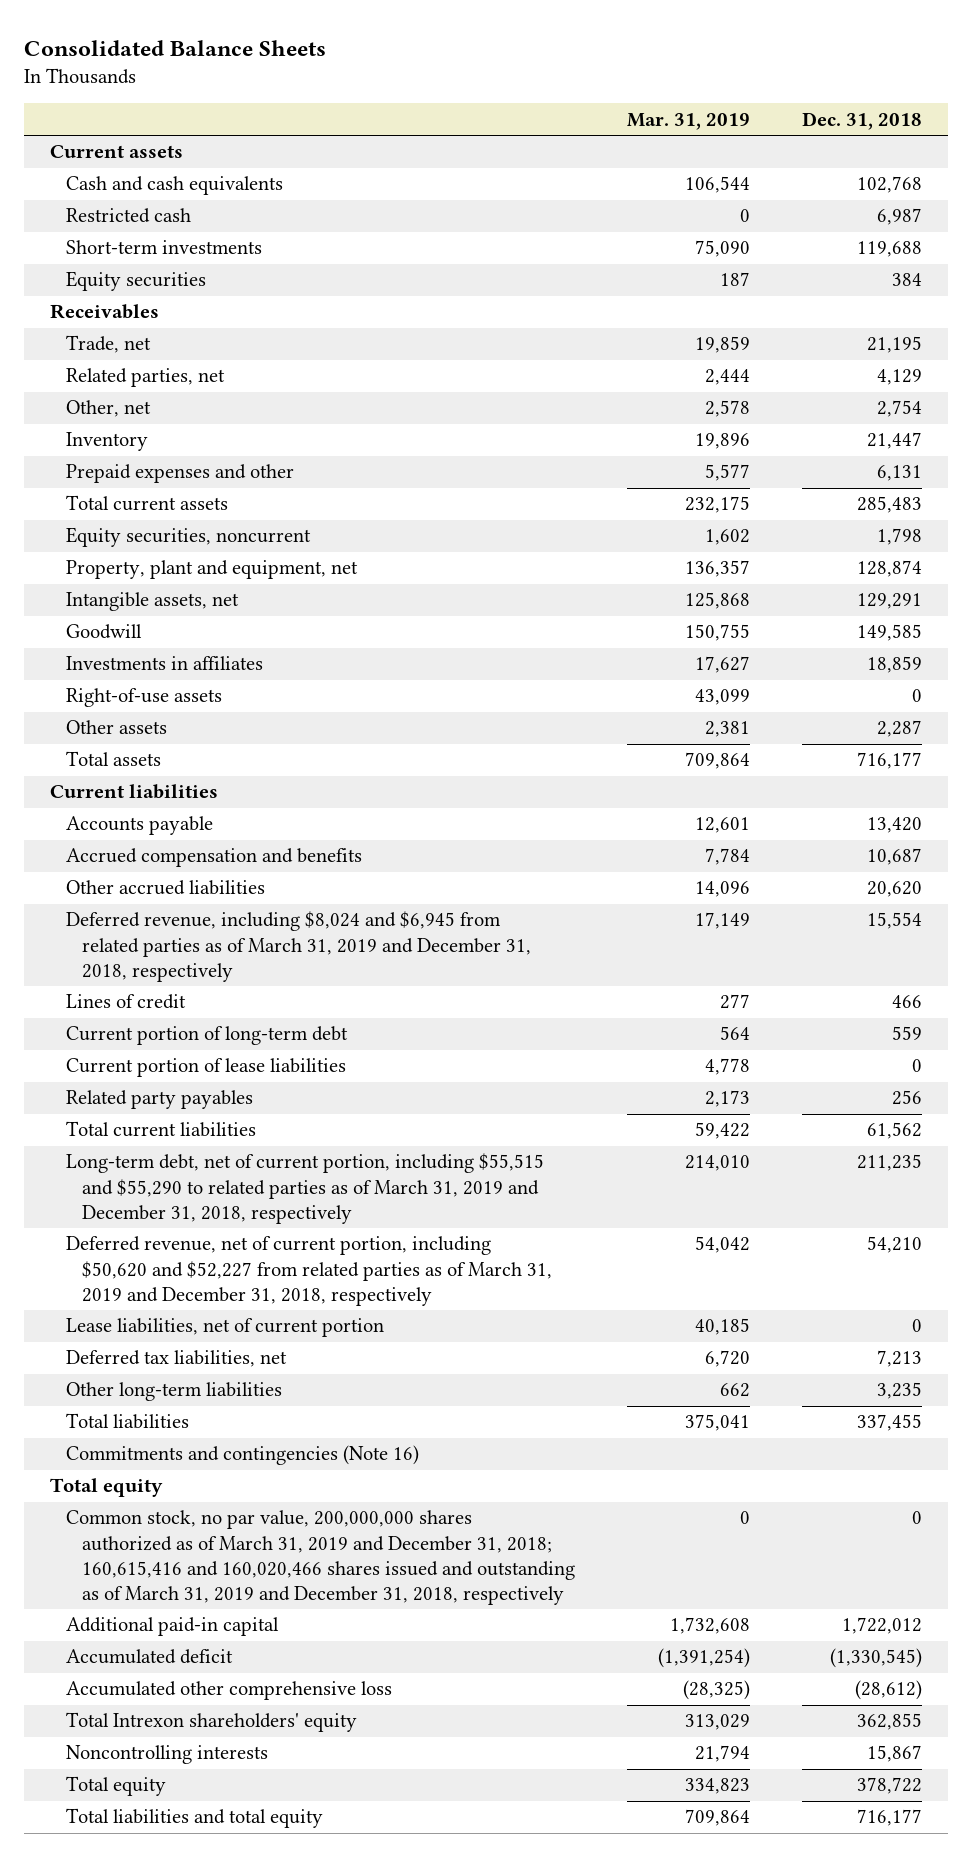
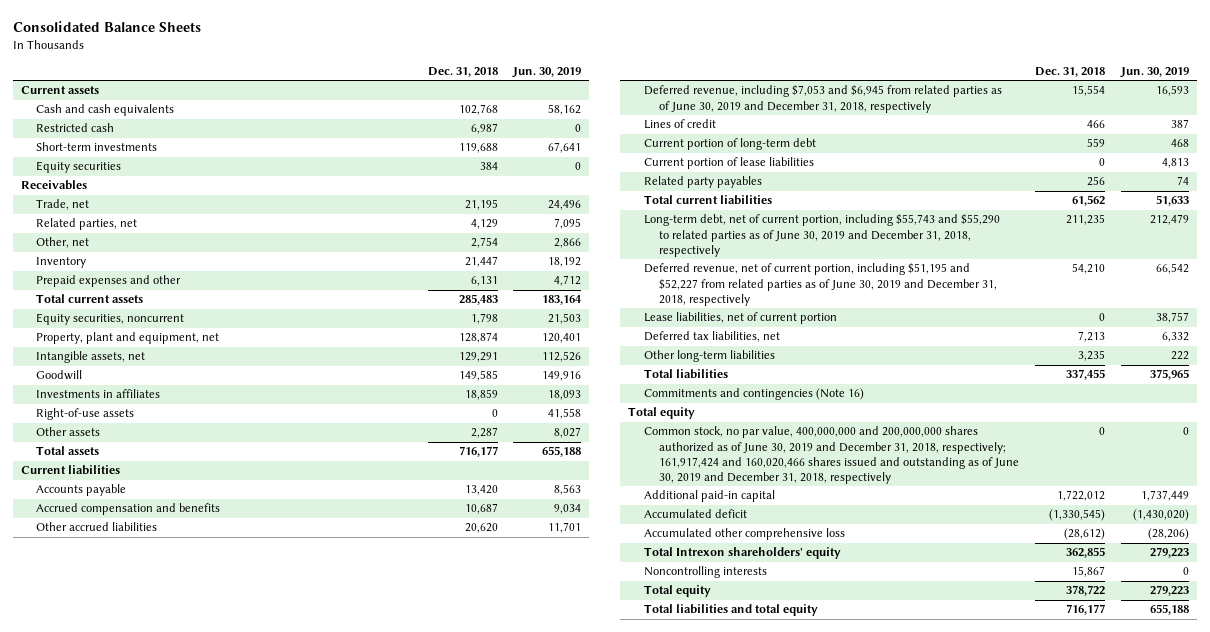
[627,112,751,130] Mar. 31, 2019 -> none
none -> [512,67,582,79] Jun. 30, 2019
[66,911,532,982] Deferred revenue, including $8,024 and $6,945 from related parties as of March 31, 2019 and December 31, 2018, respectively -> [643,85,1002,113] Deferred revenue, including $7,053 and $6,945 from related parties as of June 30, 2019 and December 31, 2018, respectively
[66,1153,545,1224] Long-term debt, net of current portion, including $55,515 and $55,290 to related parties as of March 31, 2019 and December 31, 2018, respectively -> [643,214,1000,257] Long-term debt, net of current portion, including $55,743 and $55,290 to related parties as of June 30, 2019 and December 31, 2018, respectively
[66,1236,553,1306] Deferred revenue, net of current portion, including $50,620 and $52,227 from related parties as of March 31, 2019 and December 31, 2018, respectively -> [643,263,998,306] Deferred revenue, net of current portion, including $51,195 and $52,227 from related parties as of June 30, 2019 and December 31, 2018, respectively
[66,1510,576,1606] Common stock, no par value, 200,000,000 shares authorized as of March 31, 2019 and December 31, 2018; 160,615,416 and 160,020,466 shares issued and outstanding as of March 31, 2019 and December 31, 2018, respectively -> [643,426,1020,485] Common stock, no par value, 400,000,000 and 200,000,000 shares authorized as of June 30, 2019 and December 31, 2018, respectively; 161,917,424 and 160,020,466 shares issued and outstanding as of June 30, 2019 and December 31, 2018, respectively

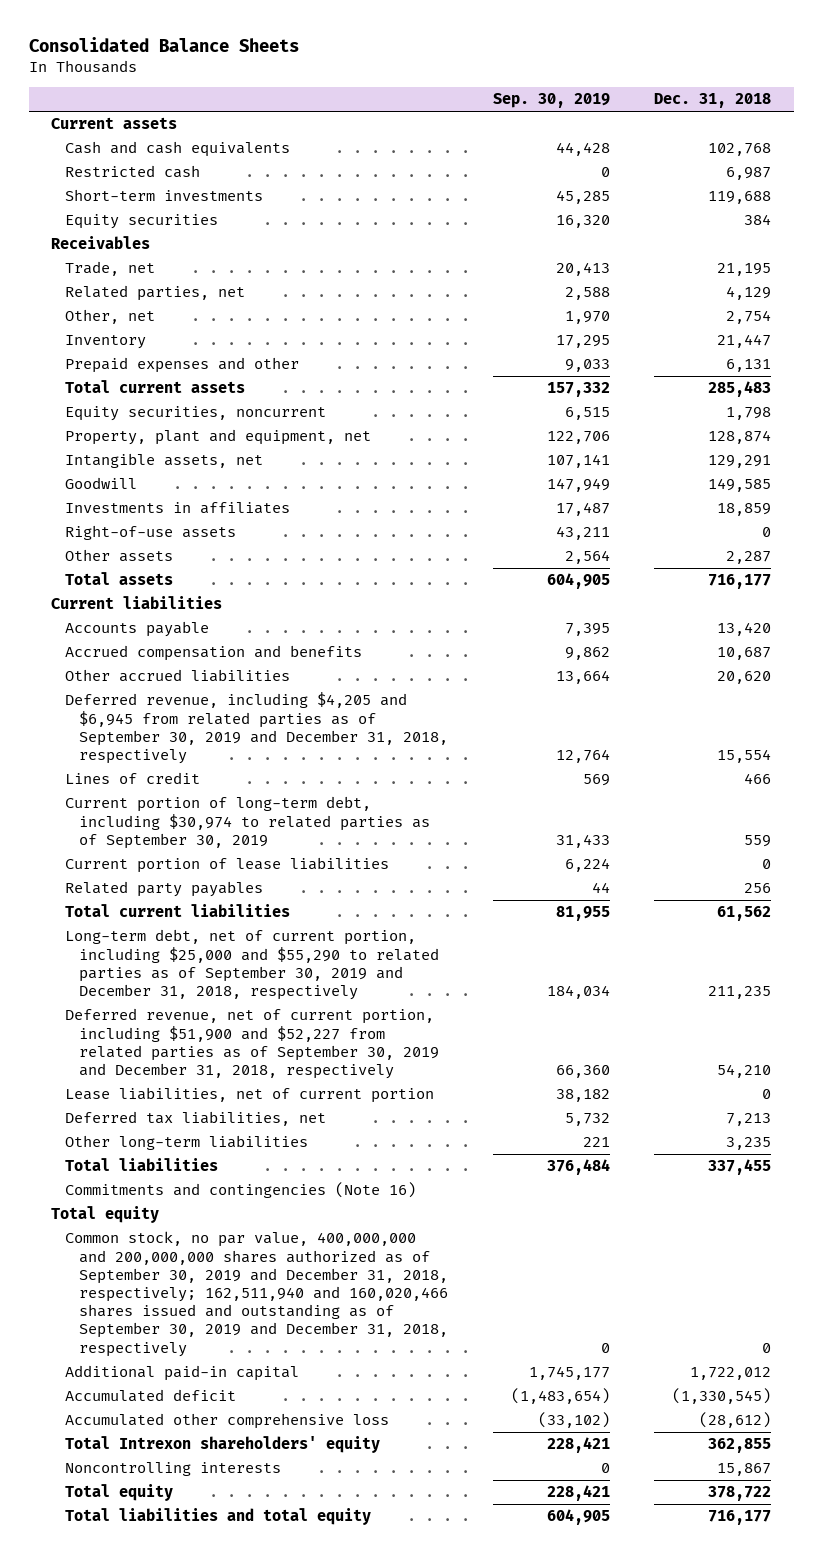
[512,67,582,79] Jun. 30, 2019 -> none
none -> [492,93,610,109] Sep. 30, 2019
[643,85,1002,113] Deferred revenue, including $7,053 and $6,945 from related parties as of June 30, 2019 and December 31, 2018, respectively -> [65,692,449,764] Deferred revenue, including $4,205 and $6,945 from related parties as of September 30, 2019 and December 31, 2018, respectively
[643,138,816,151] Current portion of long-term debt -> [65,796,431,849] Current portion of long-term debt, including $30,974 to related parties as of September 30, 2019
[643,214,1000,257] Long-term debt, net of current portion, including $55,743 and $55,290 to related parties as of June 30, 2019 and December 31, 2018, respectively -> [65,929,440,1000] Long-term debt, net of current portion, including $25,000 and $55,290 to related parties as of September 30, 2019 and December 31, 2018, respectively
[643,263,998,306] Deferred revenue, net of current portion, including $51,195 and $52,227 from related parties as of June 30, 2019 and December 31, 2018, respectively -> [65,1008,440,1079] Deferred revenue, net of current portion, including $51,900 and $52,227 from related parties as of September 30, 2019 and December 31, 2018, respectively
[643,426,1020,485] Common stock, no par value, 400,000,000 and 200,000,000 shares authorized as of June 30, 2019 and December 31, 2018, respectively; 161,917,424 and 160,020,466 shares issued and outstanding as of June 30, 2019 and December 31, 2018, respectively -> [65,1231,449,1357] Common stock, no par value, 400,000,000 and 200,000,000 shares authorized as of September 30, 2019 and December 31, 2018, respectively; 162,511,940 and 160,020,466 shares issued and outstanding as of September 30, 2019 and December 31, 2018, respectively

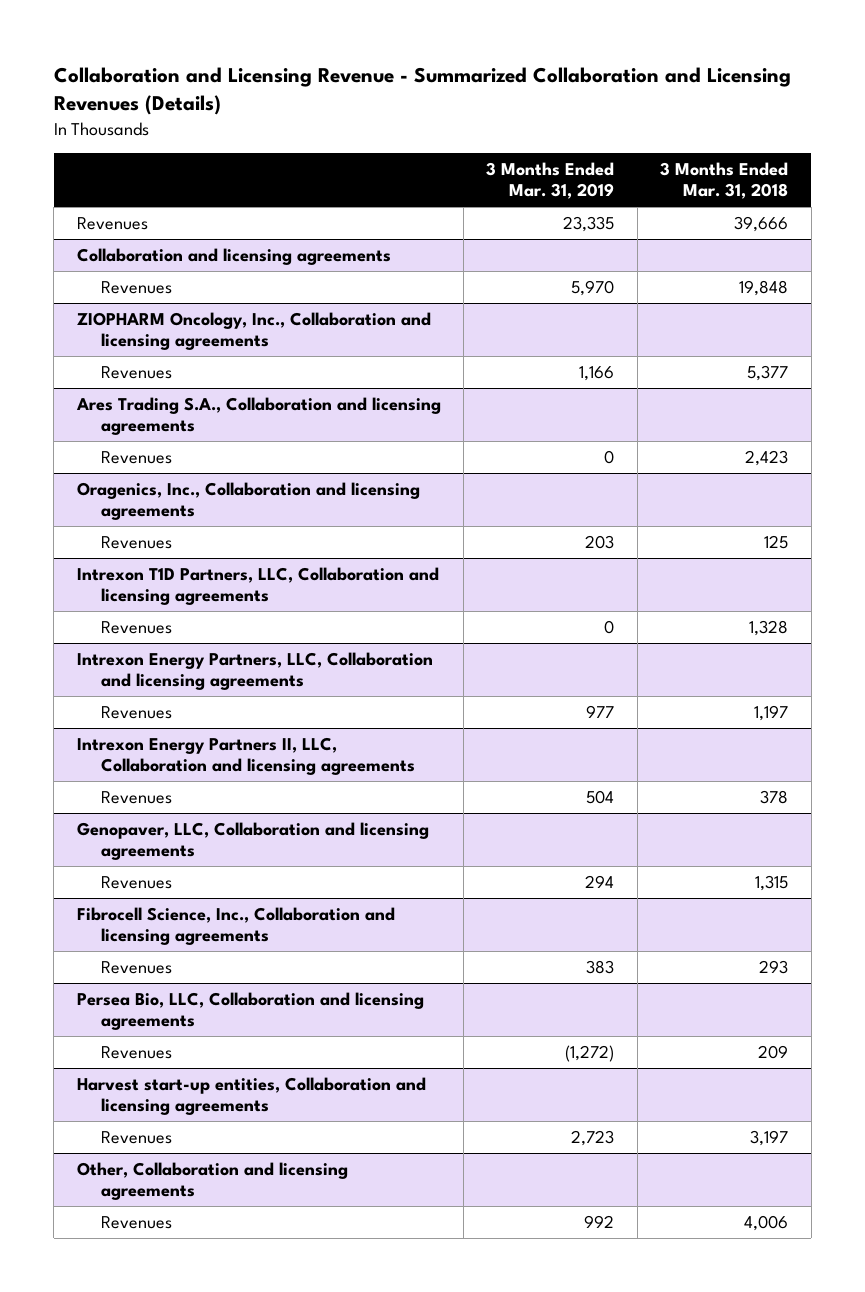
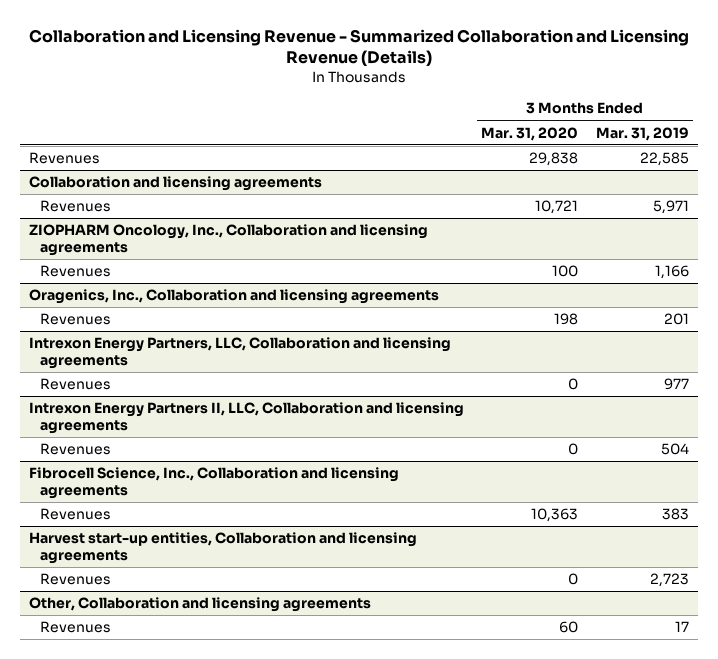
[53,66,791,116] Collaboration and Licensing Revenue - Summarized Collaboration and Licensing Revenues (Details) -> [28,28,689,67] Collaboration and Licensing Revenue - Summarized Collaboration and Licensing Revenue (Details)
[660,162,789,200] 3 Months Ended Mar. 31, 2018 -> none
none -> [481,126,579,141] Mar. 31, 2020
[563,216,615,233] 23,335 -> [639,152,689,167] 22,585
[571,280,615,297] 5,970 -> [652,200,689,215] 5,971
[75,397,441,436] Ares Trading S.A., Collaboration and licensing agreements -> none
[100,451,172,465] Revenues -> none
[76,567,439,606] Intrexon T1D Partners, LLC, Collaboration and licensing agreements -> none
[100,621,172,635] Revenues -> none
[585,535,615,550] 203 -> [663,313,689,326] 201
[76,822,429,861] Genopaver, LLC, Collaboration and licensing agreements -> none
[100,876,172,890] Revenues -> none
[76,992,424,1031] Persea Bio, LLC, Collaboration and licensing agreements -> none
[100,1046,172,1060] Revenues -> none
[584,1215,615,1229] 992 -> [674,621,689,633] 17

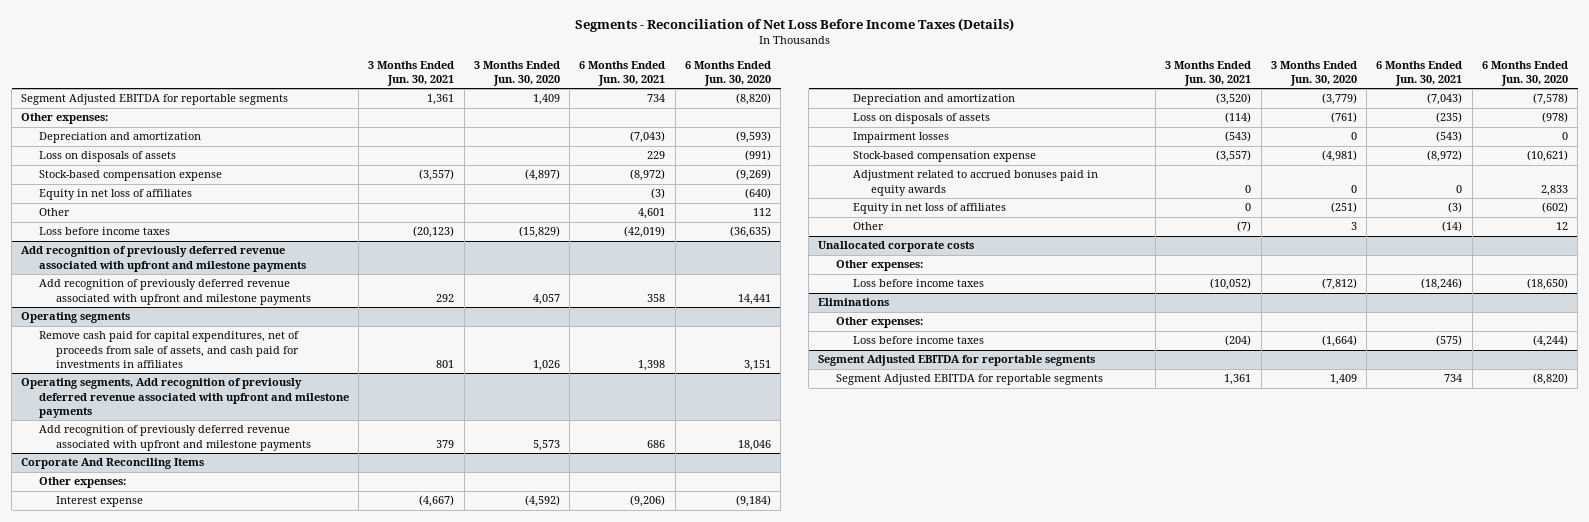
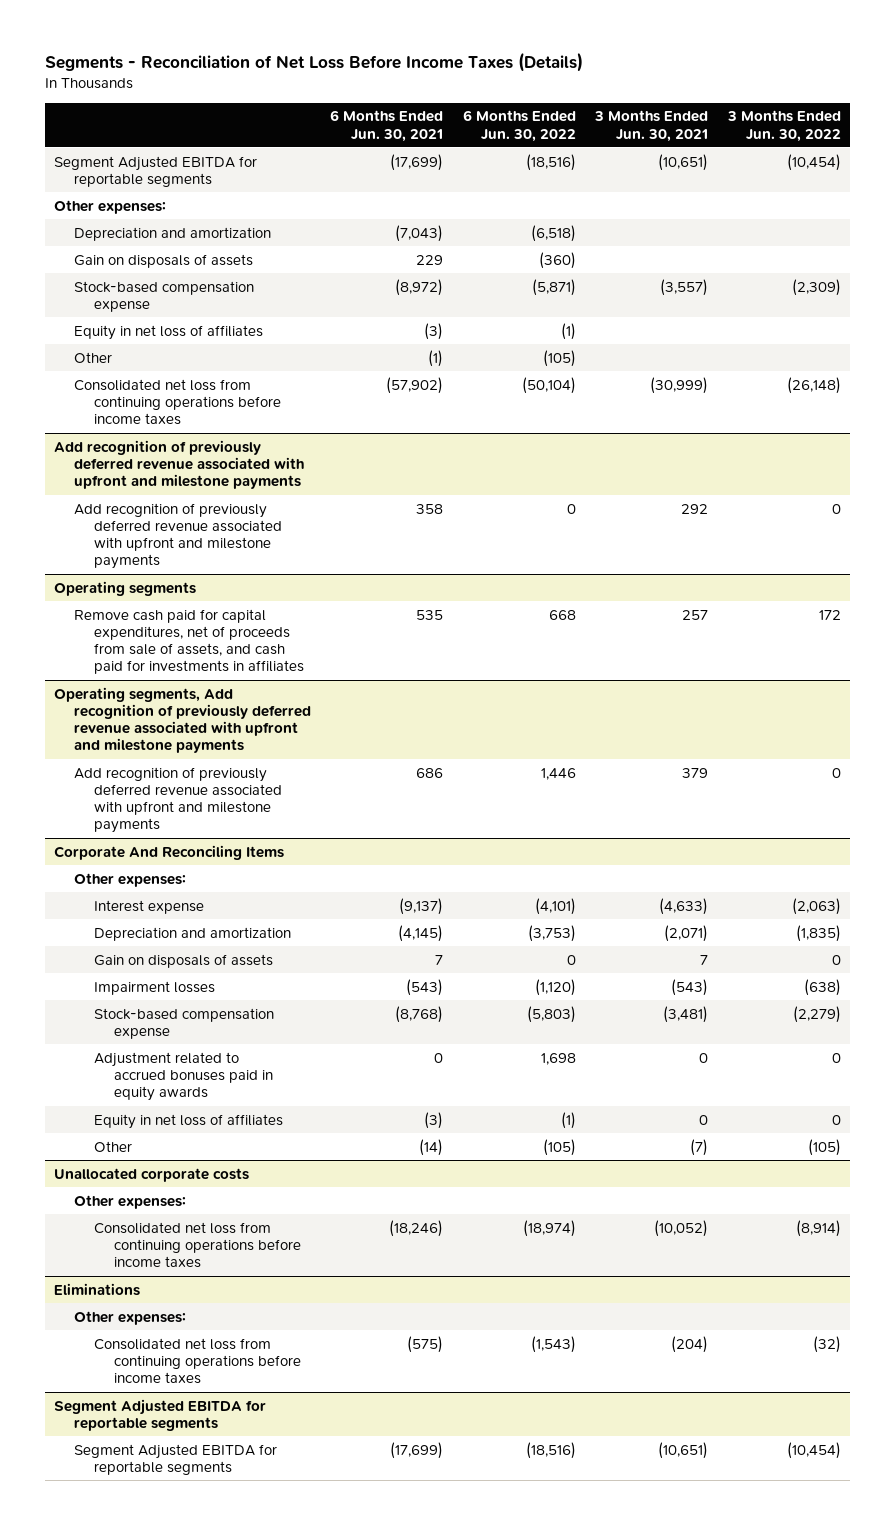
[473,60,560,87] 3 Months Ended Jun. 30, 2020 -> none
[684,60,771,87] 6 Months Ended Jun. 30, 2020 -> none
none -> [462,110,576,142] 6 Months Ended Jun. 30, 2022
none -> [726,110,841,142] 3 Months Ended Jun. 30, 2022
[427,94,455,106] 1,361 -> [658,153,709,171] (10,651)
[647,94,666,103] 734 -> [390,153,444,171] (17,699)
[38,151,176,163] Loss on disposals of assets -> [74,253,254,268] Gain on disposals of assets
[638,208,666,220] 4,601 -> [428,349,444,367] (1)
[38,227,170,236] Loss before income taxes -> [74,378,281,426] Consolidated net loss from continuing operations before income taxes
[413,226,455,239] (20,123) -> [650,376,709,394] (30,999)
[624,226,666,239] (42,019) -> [386,376,444,394] (57,902)
[436,360,455,369] 801 -> [682,609,709,620] 257
[638,360,666,372] 1,398 -> [416,609,444,620] 535
[419,495,455,508] (4,667) -> [659,897,709,915] (4,633)
[630,495,666,508] (9,206) -> [399,897,444,915] (9,137)
[1216,93,1252,106] (3,520) -> [664,924,709,942] (2,071)
[1427,93,1463,106] (7,043) -> [398,924,444,942] (4,145)
[853,113,991,125] Loss on disposals of assets -> [93,953,273,968] Gain on disposals of assets
[1225,112,1252,124] (114) -> [700,954,709,965] 7
[1436,112,1463,124] (235) -> [435,954,444,965] 7
[1216,150,1252,163] (3,557) -> [663,1005,709,1023] (3,481)
[1427,150,1463,163] (8,972) -> [395,1005,444,1023] (8,768)
[853,279,985,288] Loss before income taxes -> [93,1221,301,1269] Consolidated net loss from continuing operations before income taxes
[853,336,985,345] Loss before income taxes -> [93,1337,301,1385] Consolidated net loss from continuing operations before income taxes
[1224,374,1252,386] 1,361 -> [658,1441,709,1459] (10,651)
[1444,374,1463,383] 734 -> [390,1441,444,1459] (17,699)

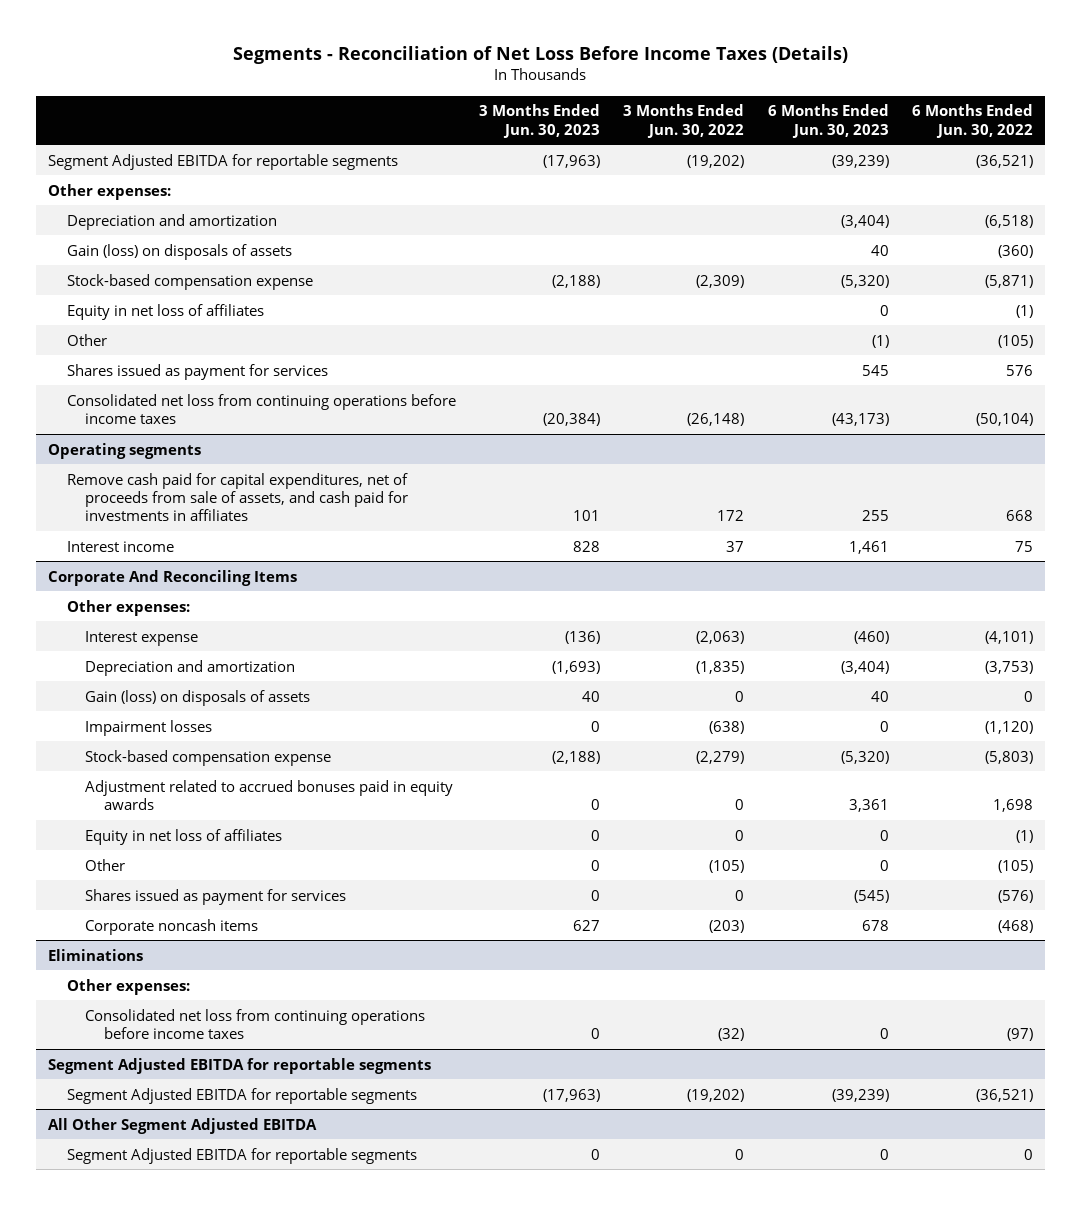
[330,110,444,142] 6 Months Ended Jun. 30, 2021 -> none
[594,110,709,142] 3 Months Ended Jun. 30, 2021 -> none
none -> [478,104,600,138] 3 Months Ended Jun. 30, 2023
none -> [767,104,889,138] 6 Months Ended Jun. 30, 2023
[525,153,576,171] (18,516) -> [975,154,1033,168] (36,521)
[786,153,841,171] (10,454) -> [687,154,745,168] (19,202)
[74,253,254,268] Gain on disposals of assets -> [66,243,292,260] Gain (loss) on disposals of assets
none -> [66,363,328,380] Shares issued as payment for services
[54,439,305,490] Add recognition of previously deferred revenue associated with upfront and milestone payments -> none
[74,502,282,570] Add recognition of previously deferred revenue associated with upfront and milestone payments -> none
[54,686,312,754] Operating segments, Add recognition of previously deferred revenue associated with upfront and milestone payments -> none
[74,766,282,834] Add recognition of previously deferred revenue associated with upfront and milestone payments -> none
none -> [66,540,174,552] Interest income
[93,953,273,968] Gain on disposals of assets -> [85,689,311,706] Gain (loss) on disposals of assets
[54,1167,250,1182] Unallocated corporate costs -> none
[74,1194,187,1209] Other expenses: -> none
[93,1221,301,1269] Consolidated net loss from continuing operations before income taxes -> none
none -> [85,888,347,905] Shares issued as payment for services
none -> [85,918,259,935] Corporate noncash items
[530,1335,576,1353] (1,543) -> [1006,1028,1033,1042] (97)
[525,1441,576,1459] (18,516) -> [975,1088,1033,1102] (36,521)
[786,1441,841,1459] (10,454) -> [687,1088,745,1102] (19,202)
none -> [47,1117,317,1134] All Other Segment Adjusted EBITDA
none -> [66,1147,417,1164] Segment Adjusted EBITDA for reportable segments

